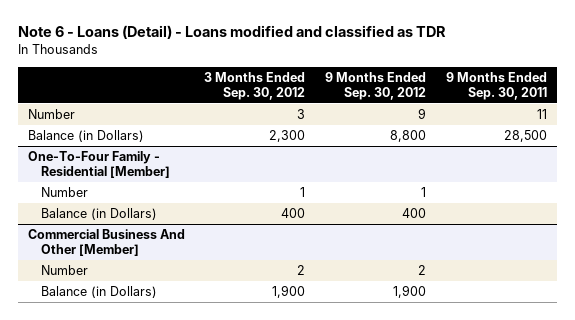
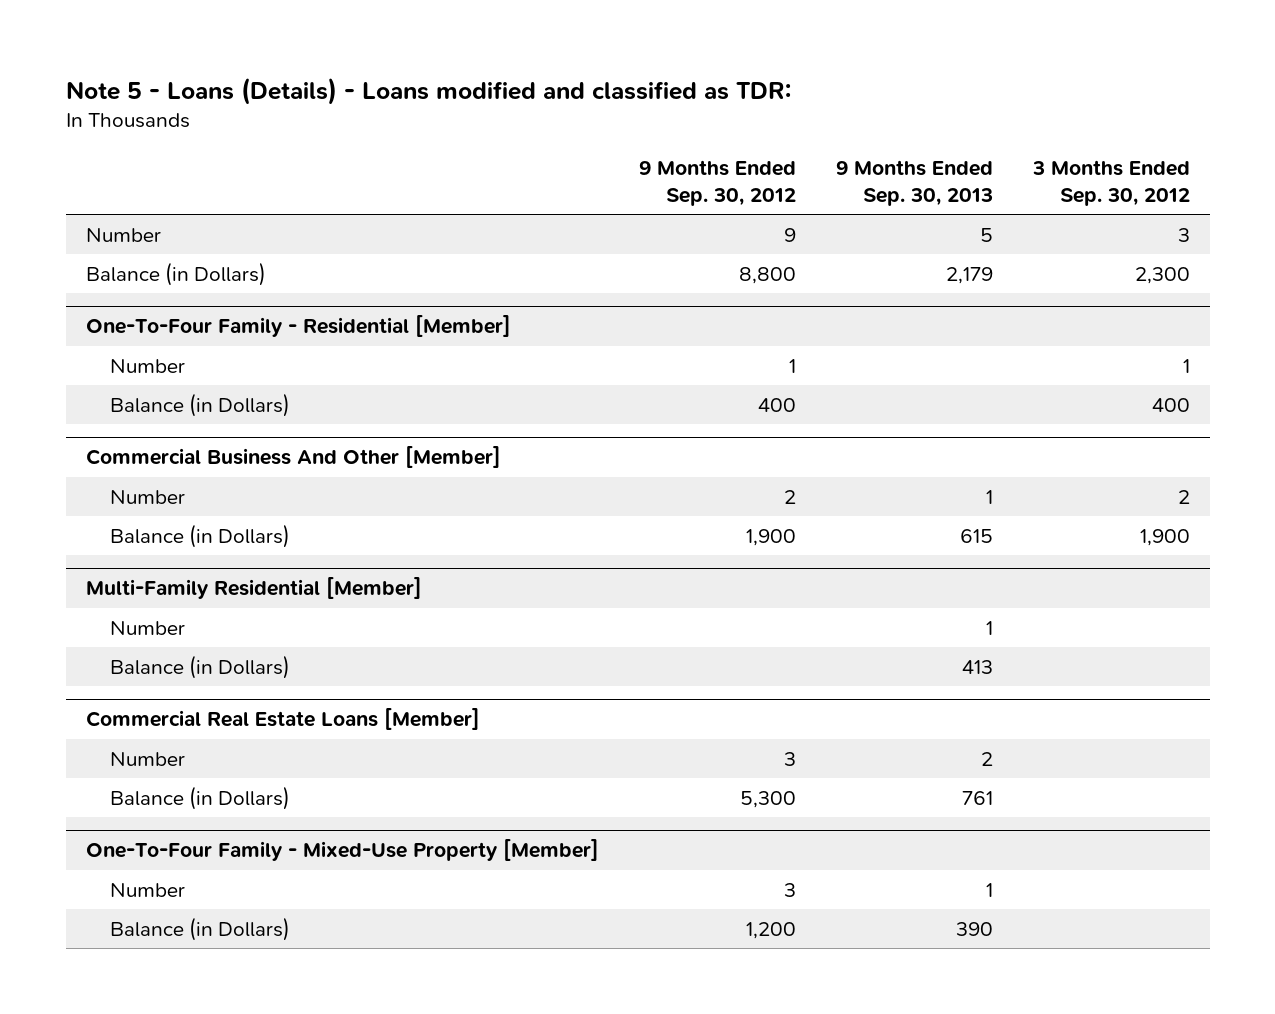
[17,25,446,40] Note 6 - Loans (Detail) - Loans modified and classified as TDR -> [65,76,791,105] Note 5 - Loans (Details) - Loans modified and classified as TDR:
[446,72,548,100] 9 Months Ended Sep. 30, 2011 -> none
none -> [835,160,993,206] 9 Months Ended Sep. 30, 2013
none -> [85,577,422,600] Multi-Family Residential [Member]
none -> [109,620,185,635] Number
none -> [109,654,290,679] Balance (in Dollars)
none -> [85,708,480,731] Commercial Real Estate Loans [Member]
none -> [109,751,185,766] Number
none -> [109,785,290,810] Balance (in Dollars)
none -> [85,839,599,862] One-To-Four Family - Mixed-Use Property [Member]
none -> [109,882,185,897] Number
none -> [109,916,290,941] Balance (in Dollars)

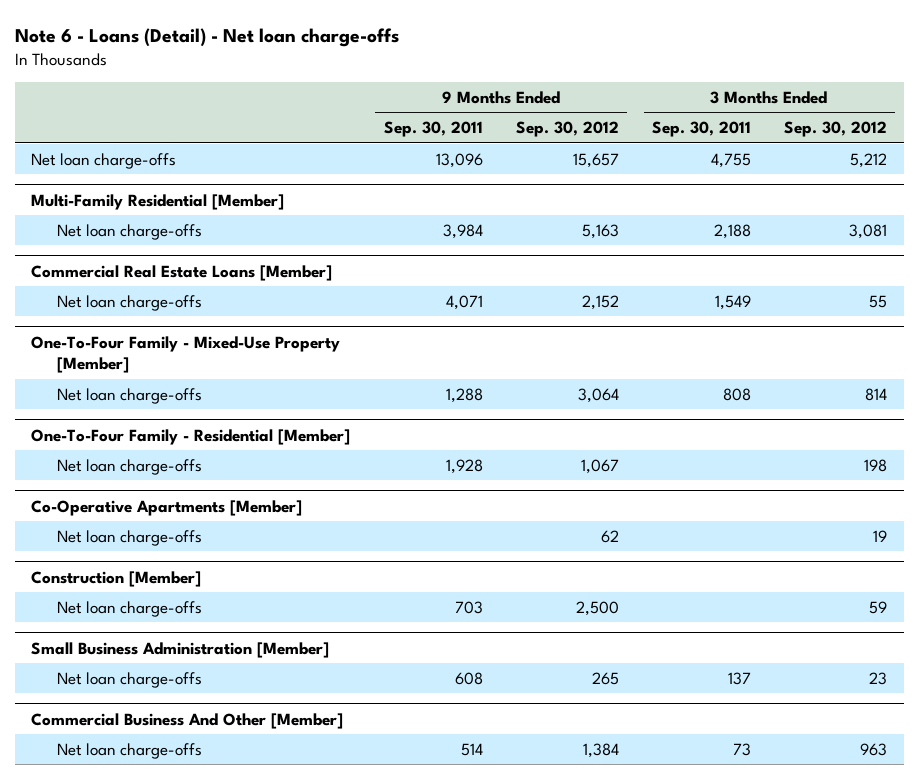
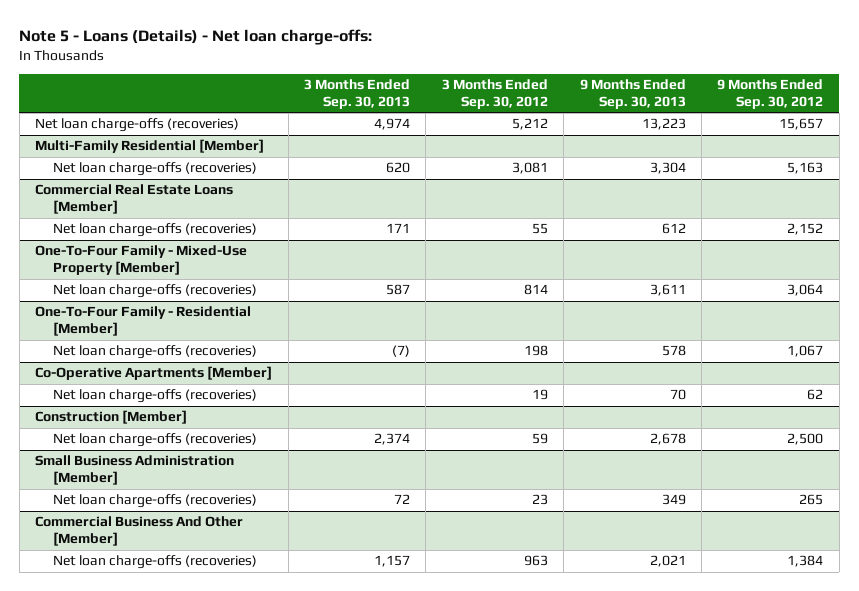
[14,27,399,47] Note 6 - Loans (Detail) - Net loan charge-offs -> [19,28,373,45] Note 5 - Loans (Details) - Net loan charge-offs:
[383,121,483,138] Sep. 30, 2011 -> none
[651,121,751,138] Sep. 30, 2011 -> none
none -> [304,79,411,109] 3 Months Ended Sep. 30, 2013
none -> [579,79,686,109] 9 Months Ended Sep. 30, 2013
[31,152,177,169] Net loan charge-offs -> [35,118,240,133] Net loan charge-offs (recoveries)
[56,223,202,240] Net loan charge-offs -> [53,162,258,177] Net loan charge-offs (recoveries)
[56,294,202,311] Net loan charge-offs -> [53,223,258,238] Net loan charge-offs (recoveries)
[56,387,202,404] Net loan charge-offs -> [53,284,258,299] Net loan charge-offs (recoveries)
[56,458,202,475] Net loan charge-offs -> [53,345,258,360] Net loan charge-offs (recoveries)
[56,529,202,546] Net loan charge-offs -> [53,389,258,404] Net loan charge-offs (recoveries)
[56,600,202,617] Net loan charge-offs -> [53,433,258,448] Net loan charge-offs (recoveries)
[56,671,202,688] Net loan charge-offs -> [53,494,258,509] Net loan charge-offs (recoveries)
[56,742,202,759] Net loan charge-offs -> [53,555,258,570] Net loan charge-offs (recoveries)

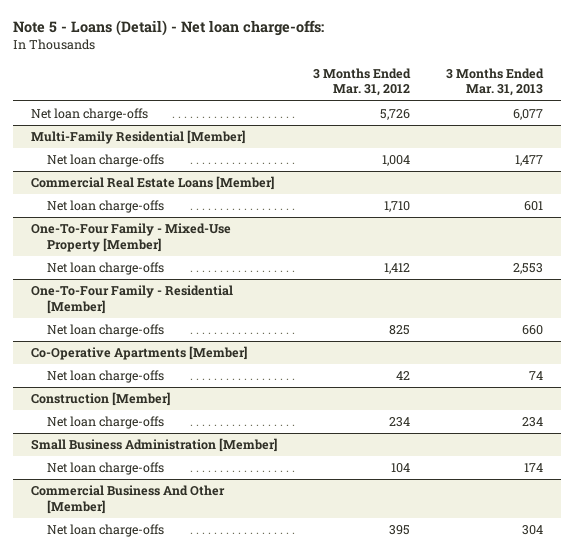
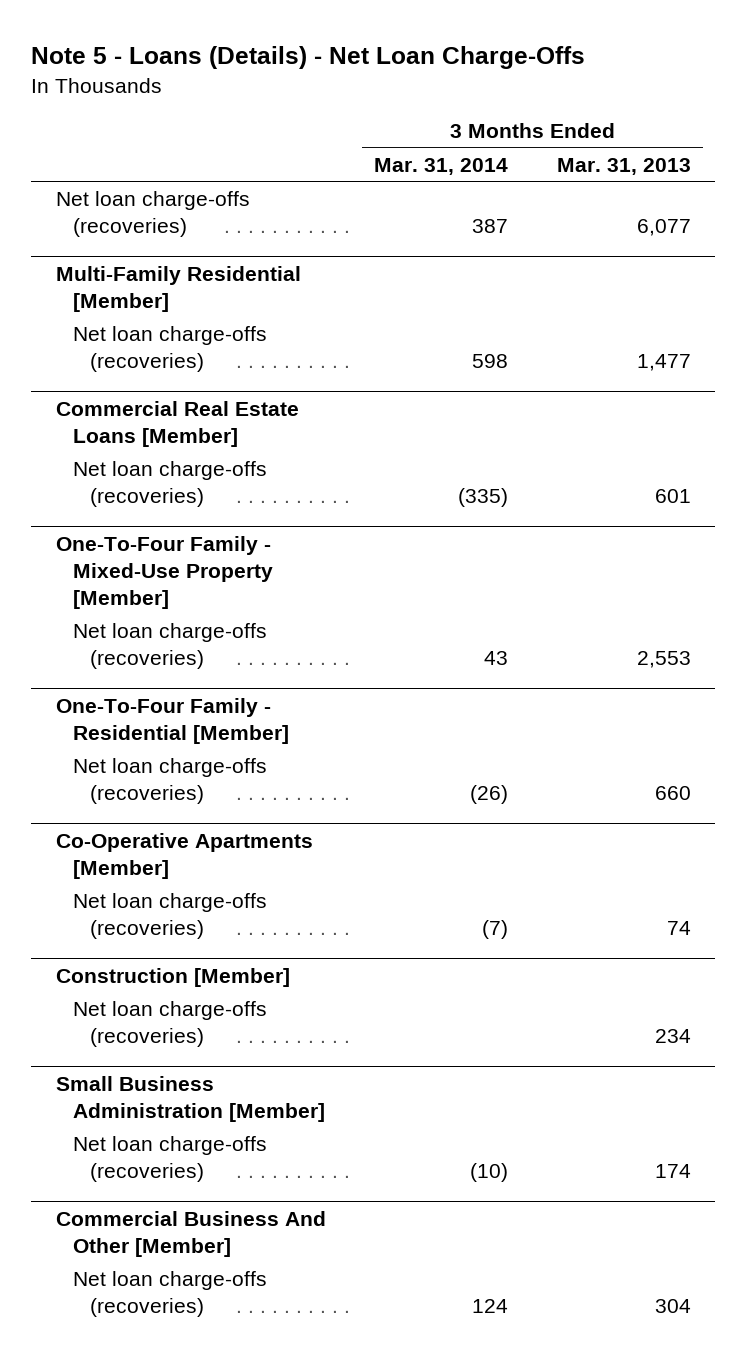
[12,20,324,37] Note 5 - Loans (Detail) - Net loan charge-offs: -> [31,46,586,70] Note 5 - Loans (Details) - Net Loan Charge-Offs
[312,67,411,97] 3 Months Ended Mar. 31, 2012 -> none
none -> [374,157,509,175] Mar. 31, 2014
[30,108,148,122] Net loan charge-offs -> [55,191,250,238] Net loan charge-offs (recoveries)
[46,154,164,168] Net loan charge-offs -> [72,326,267,373] Net loan charge-offs (recoveries)
[46,200,164,214] Net loan charge-offs -> [72,461,267,508] Net loan charge-offs (recoveries)
[46,262,164,276] Net loan charge-offs -> [72,623,267,670] Net loan charge-offs (recoveries)
[46,324,164,338] Net loan charge-offs -> [72,758,267,805] Net loan charge-offs (recoveries)
[46,370,164,384] Net loan charge-offs -> [72,893,267,940] Net loan charge-offs (recoveries)
[46,416,164,430] Net loan charge-offs -> [72,1001,267,1048] Net loan charge-offs (recoveries)
[46,462,164,476] Net loan charge-offs -> [72,1136,267,1183] Net loan charge-offs (recoveries)
[46,524,164,538] Net loan charge-offs -> [72,1271,267,1318] Net loan charge-offs (recoveries)

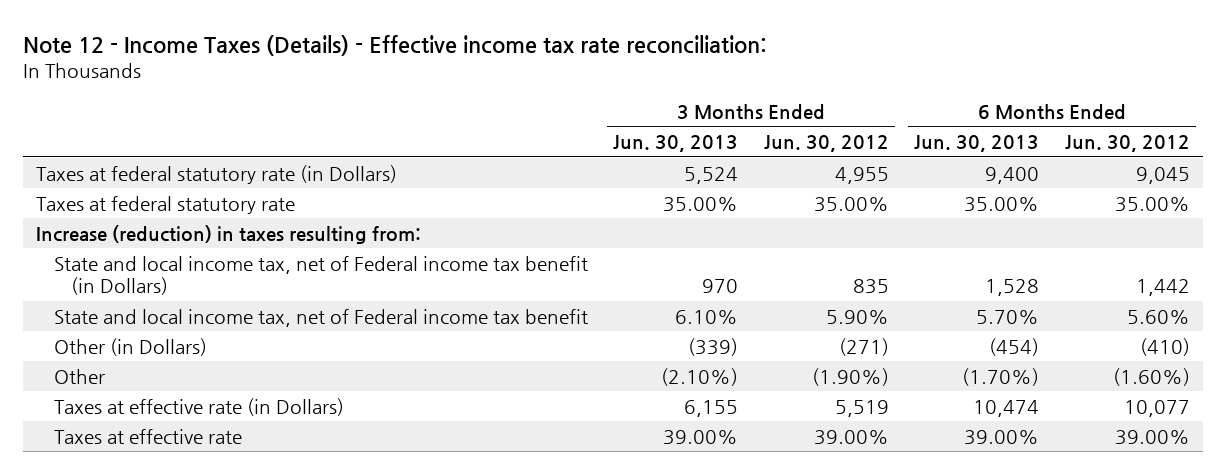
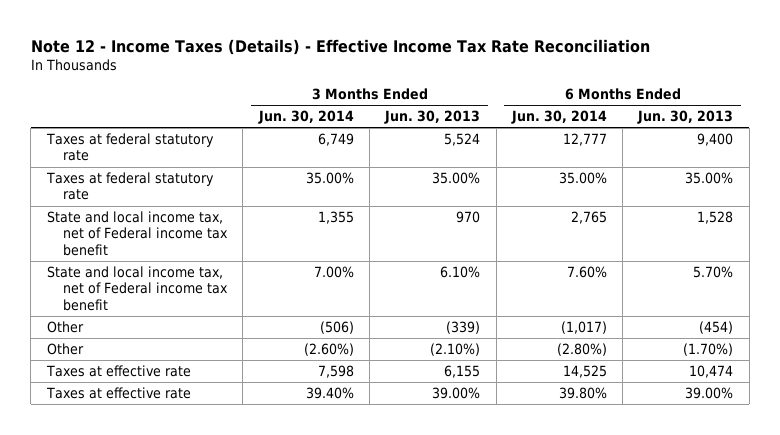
[23,35,768,57] Note 12 - Income Taxes (Details) - Effective income tax rate reconciliation: -> [30,38,650,55] Note 12 - Income Taxes (Details) - Effective Income Tax Rate Reconciliation
[763,135,889,153] Jun. 30, 2012 -> none
[1064,135,1190,153] Jun. 30, 2012 -> none
none -> [257,110,354,125] Jun. 30, 2014
none -> [510,110,607,125] Jun. 30, 2014
[36,164,398,184] Taxes at federal statutory rate (in Dollars) -> [45,132,214,162] Taxes at federal statutory rate
[36,224,422,244] Increase (reduction) in taxes resulting from: -> none
[53,255,588,296] State and local income tax, net of Federal income tax benefit (in Dollars) -> [46,210,229,256] State and local income tax, net of Federal income tax benefit
[53,337,207,356] Other (in Dollars) -> [46,320,84,333] Other
[53,397,344,416] Taxes at effective rate (in Dollars) -> [45,364,191,377] Taxes at effective rate

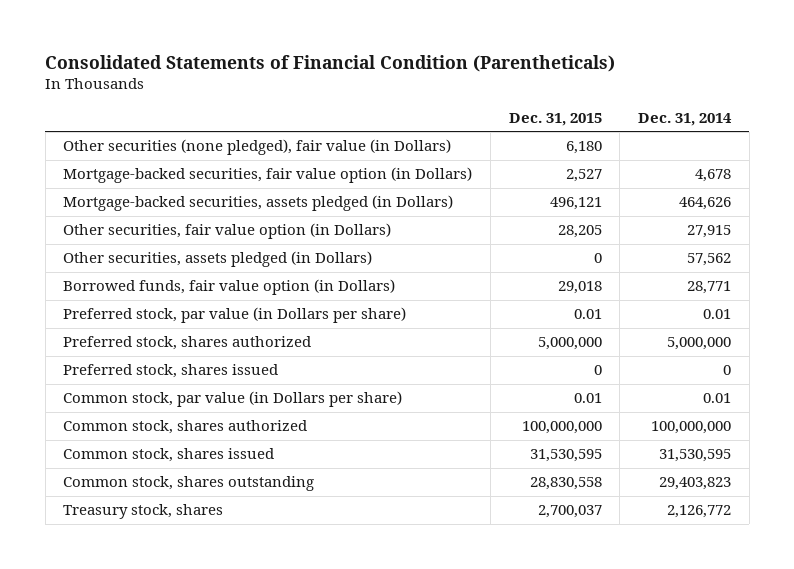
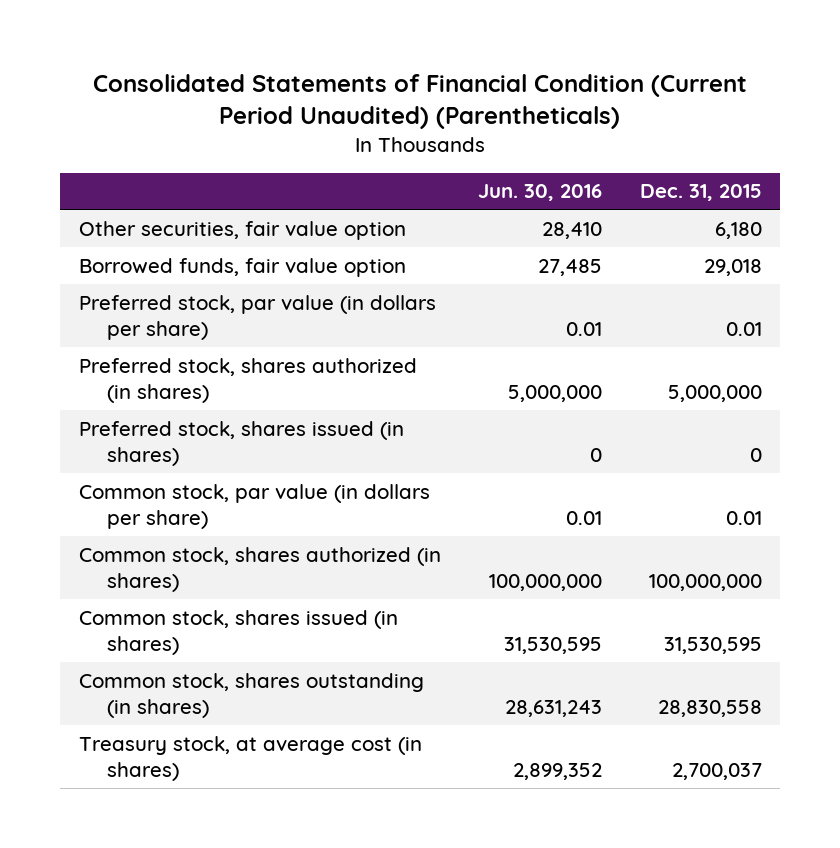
[45,54,616,72] Consolidated Statements of Financial Condition (Parentheticals) -> [93,74,748,130] Consolidated Statements of Financial Condition (Current Period Unaudited) (Parentheticals)
[637,113,732,127] Dec. 31, 2014 -> none
none -> [478,184,603,202] Jun. 30, 2016
[63,167,473,184] Mortgage-backed securities, fair value option (in Dollars) -> none
[63,195,454,212] Mortgage-backed securities, assets pledged (in Dollars) -> none
[63,223,392,240] Other securities, fair value option (in Dollars) -> none
[63,251,373,268] Other securities, assets pledged (in Dollars) -> none
[63,139,452,156] Other securities (none pledged), fair value (in Dollars) -> [78,220,406,240] Other securities, fair value option
[63,279,396,296] Borrowed funds, fair value option (in Dollars) -> [78,257,406,277] Borrowed funds, fair value option
[63,307,407,324] Preferred stock, par value (in Dollars per share) -> [78,294,436,341] Preferred stock, par value (in dollars per share)
[63,336,312,351] Preferred stock, shares authorized -> [78,357,417,404] Preferred stock, shares authorized (in shares)
[63,364,279,379] Preferred stock, shares issued -> [78,420,404,467] Preferred stock, shares issued (in shares)
[63,391,403,408] Common stock, par value (in Dollars per share) -> [78,483,430,530] Common stock, par value (in dollars per share)
[63,420,308,435] Common stock, shares authorized -> [78,546,441,593] Common stock, shares authorized (in shares)
[63,448,275,463] Common stock, shares issued -> [78,609,398,656] Common stock, shares issued (in shares)
[63,476,315,492] Common stock, shares outstanding -> [78,672,424,719] Common stock, shares outstanding (in shares)
[63,504,224,520] Treasury stock, shares -> [78,735,422,782] Treasury stock, at average cost (in shares)

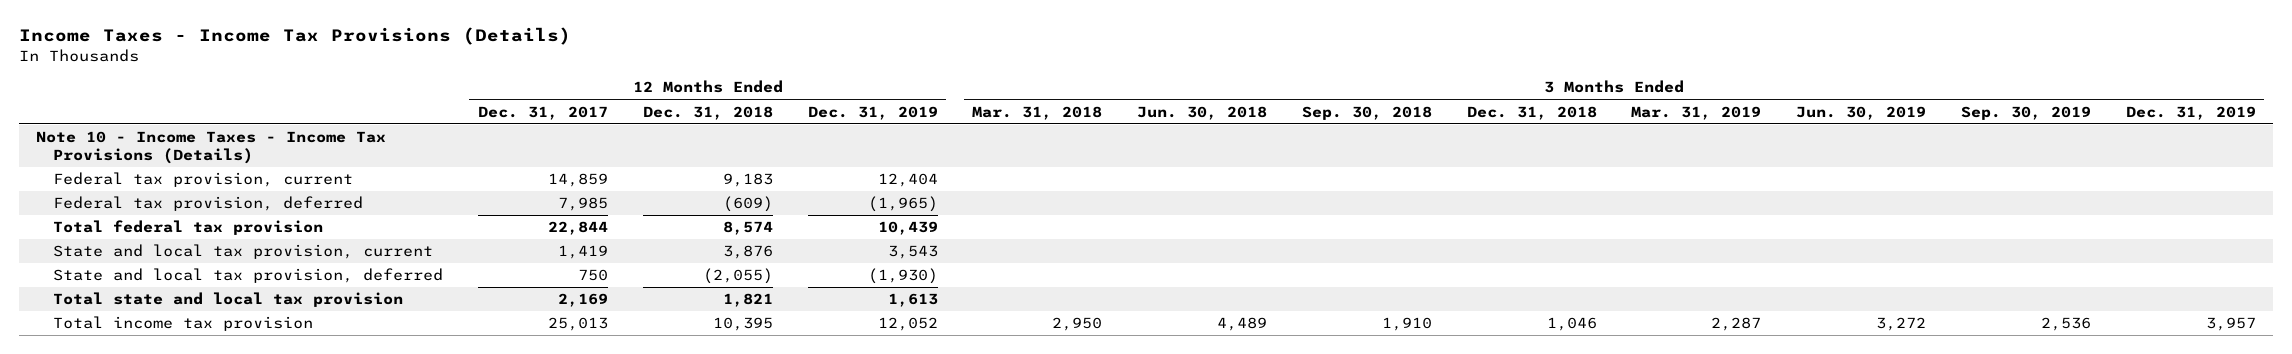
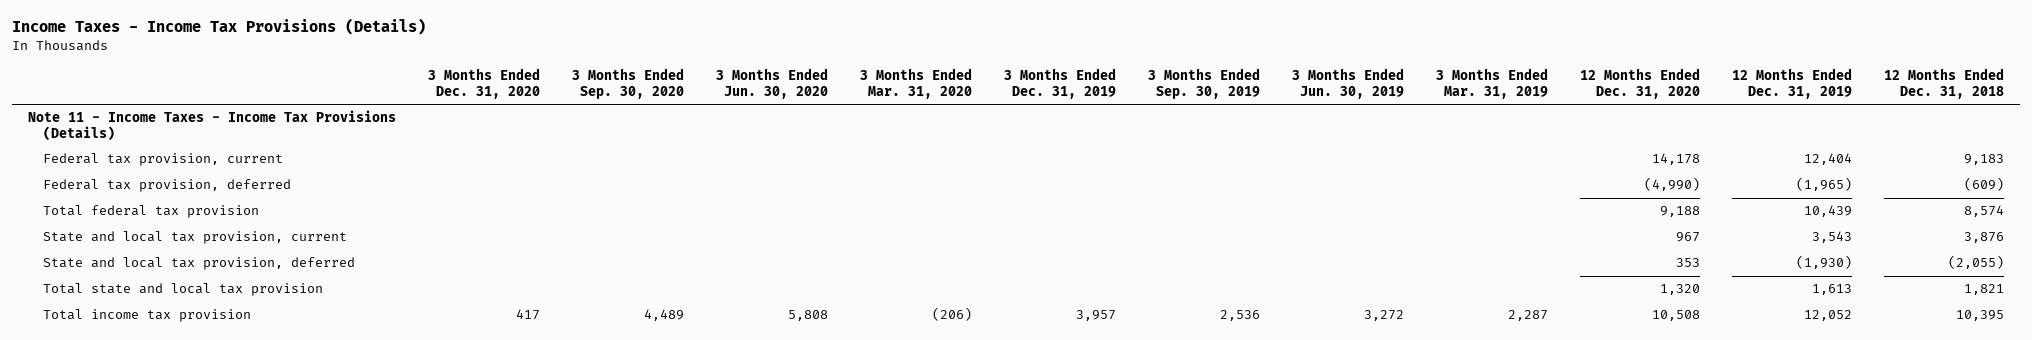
[478,105,609,120] Dec. 31, 2017 -> none
[972,105,1103,120] Mar. 31, 2018 -> none
[1137,105,1268,120] Jun. 30, 2018 -> none
[1301,105,1432,120] Sep. 30, 2018 -> none
[1466,105,1597,120] Dec. 31, 2018 -> none
none -> [428,68,541,100] 3 Months Ended Dec. 31, 2020
none -> [572,68,685,100] 3 Months Ended Sep. 30, 2020
none -> [716,68,829,100] 3 Months Ended Jun. 30, 2020
none -> [859,68,972,100] 3 Months Ended Mar. 31, 2020
none -> [1579,68,1700,100] 12 Months Ended Dec. 31, 2020
[36,131,387,165] Note 10 - Income Taxes - Income Tax Provisions (Details) -> [28,110,397,142] Note 11 - Income Taxes - Income Tax Provisions (Details)

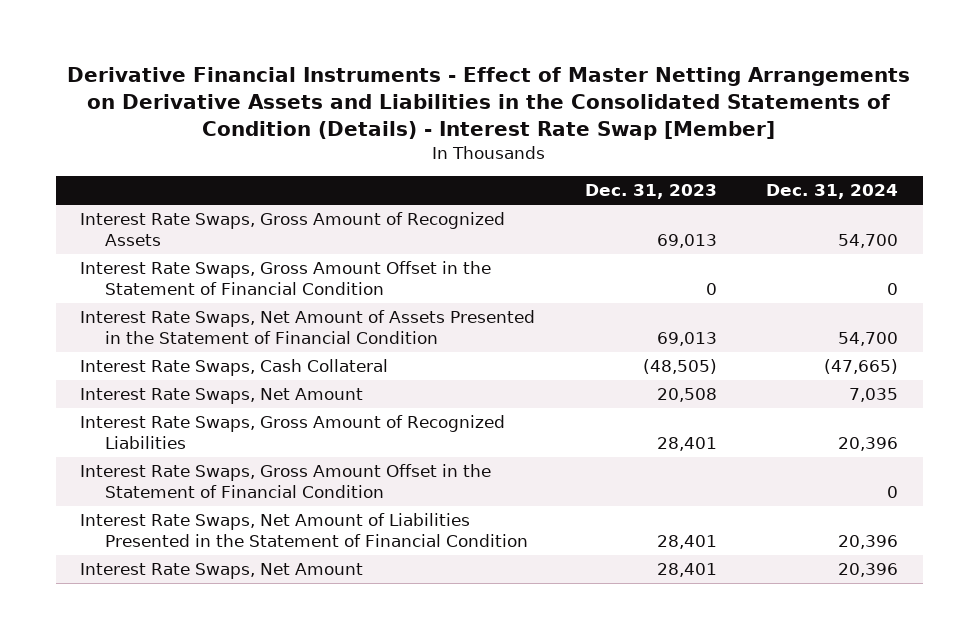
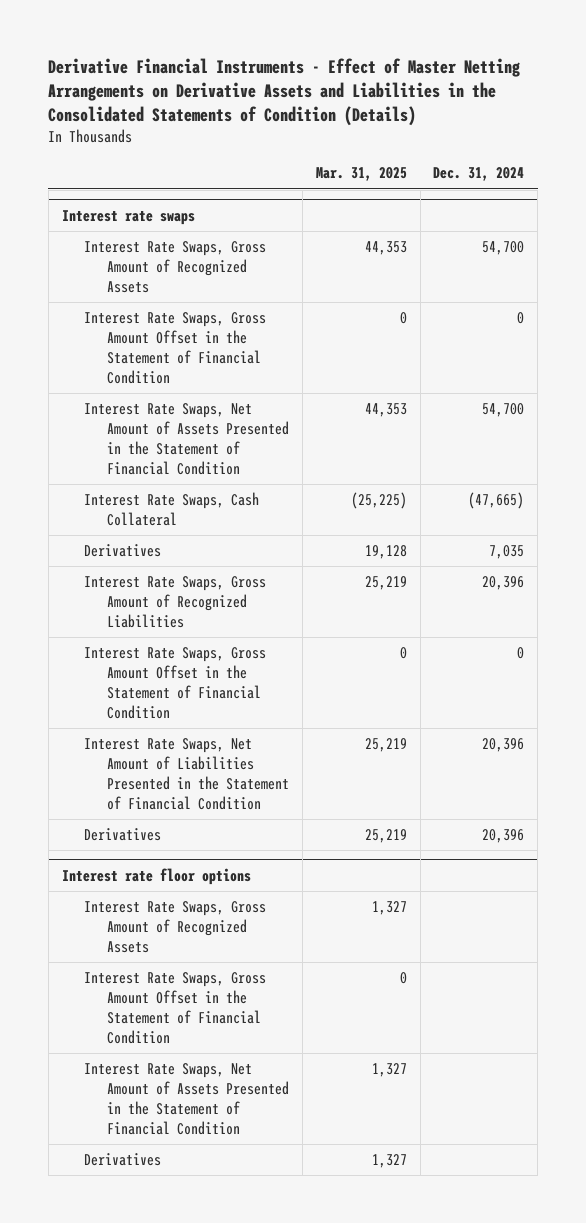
[67,67,911,140] Derivative Financial Instruments - Effect of Master Netting Arrangements on Derivative Assets and Liabilities in the Consolidated Statements of Condition (Details) - Interest Rate Swap [Member] -> [48,57,521,126] Derivative Financial Instruments - Effect of Master Netting Arrangements on Derivative Assets and Liabilities in the Consolidated Statements of Condition (Details)
[584,184,717,200] Dec. 31, 2023 -> none
none -> [315,167,407,182] Mar. 31, 2025
none -> [61,210,195,226] Interest rate swaps
[80,388,364,405] Interest Rate Swaps, Net Amount -> [84,544,162,558] Derivatives
[80,563,364,580] Interest Rate Swaps, Net Amount -> [84,828,162,842] Derivatives
none -> [61,868,251,886] Interest rate floor options
none -> [84,901,267,953] Interest Rate Swaps, Gross Amount of Recognized Assets
none -> [84,972,267,1044] Interest Rate Swaps, Gross Amount Offset in the Statement of Financial Condition
none -> [84,1063,290,1135] Interest Rate Swaps, Net Amount of Assets Presented in the Statement of Financial Condition
none -> [84,1153,162,1167] Derivatives

